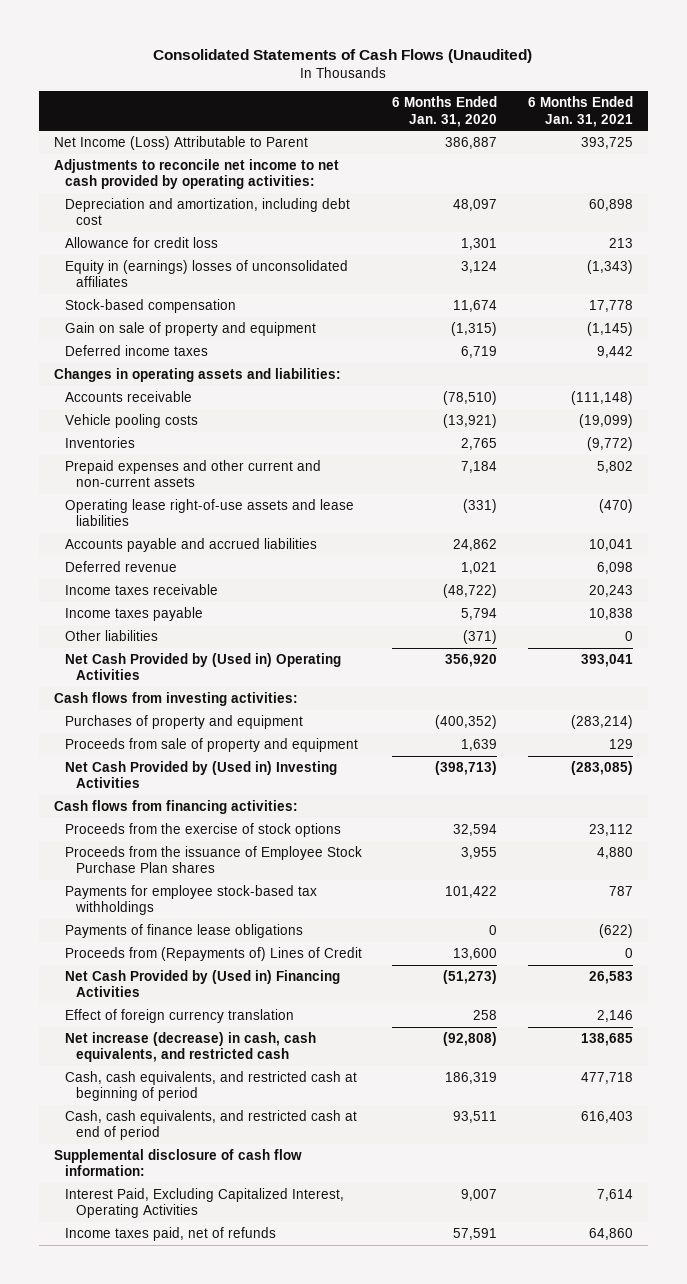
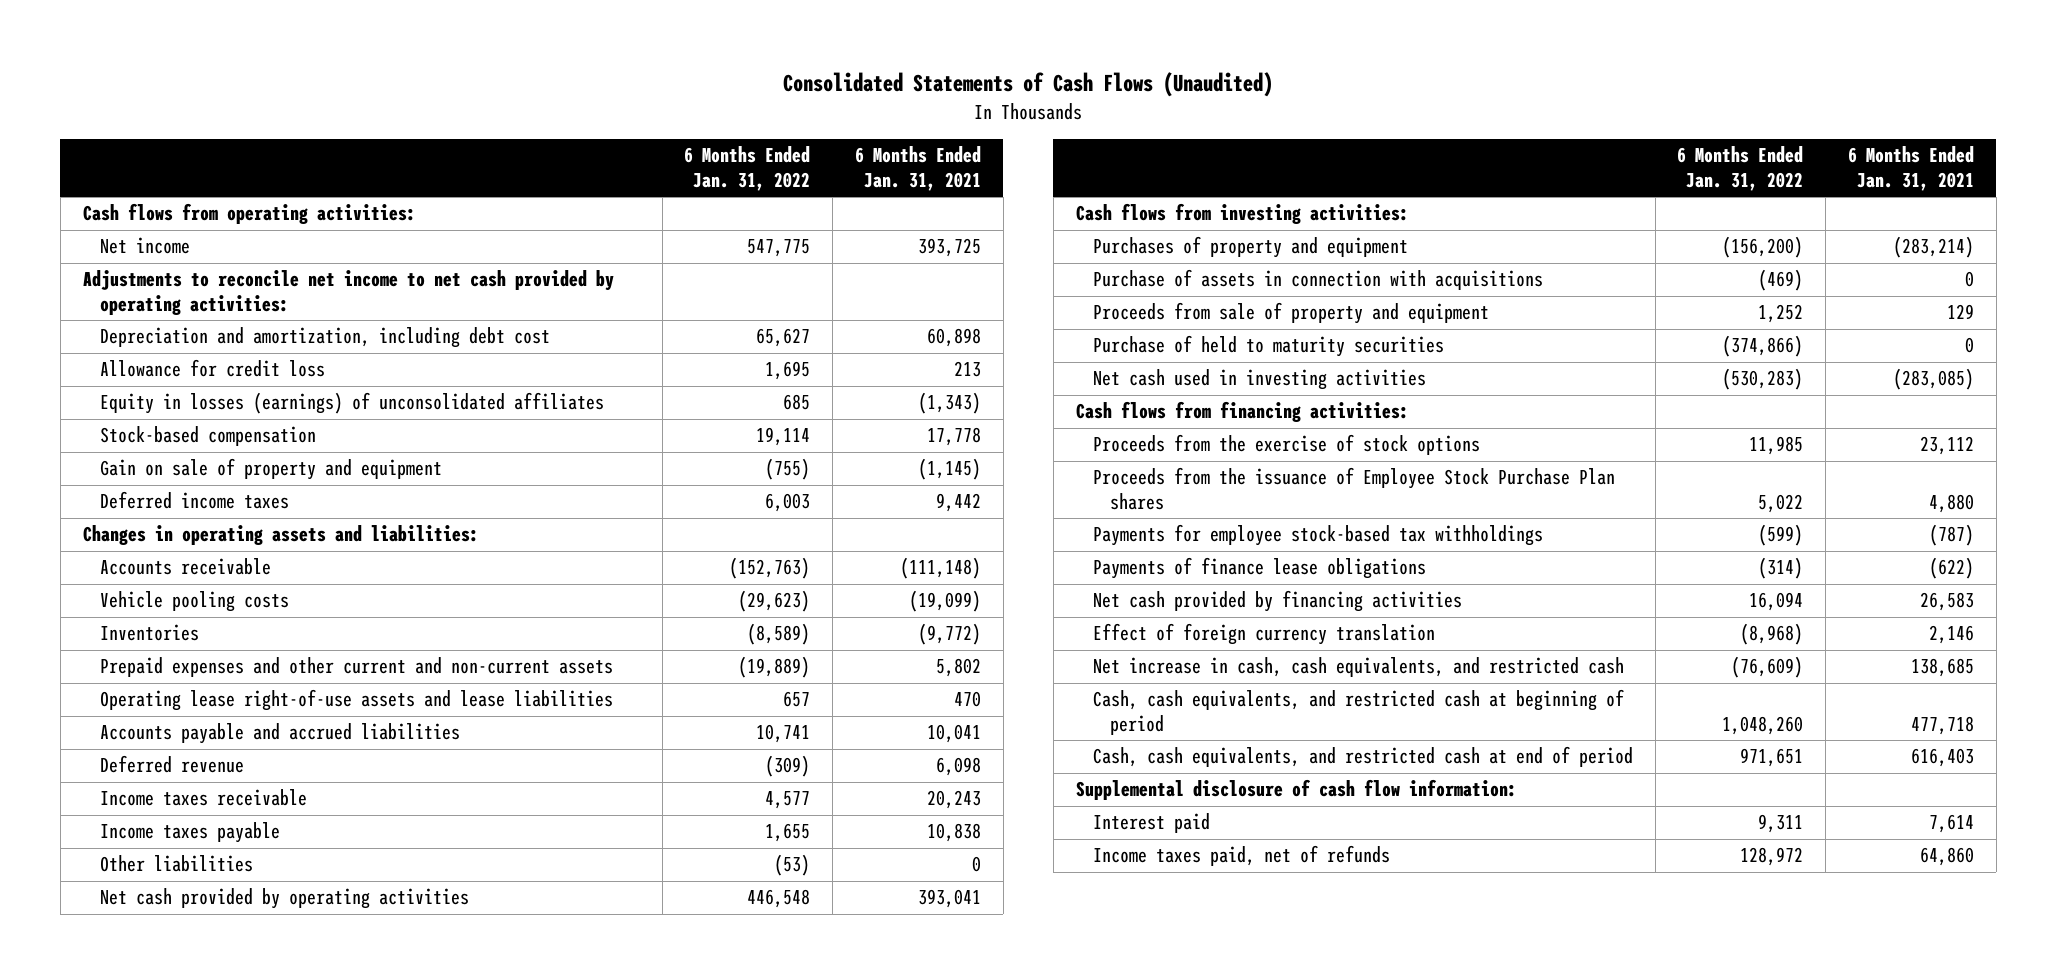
[392,96,498,127] 6 Months Ended Jan. 31, 2020 -> none
none -> [684,145,811,191] 6 Months Ended Jan. 31, 2022
none -> [82,203,416,225] Cash flows from operating activities:
[54,136,309,151] Net Income (Loss) Attributable to Parent -> [99,237,190,255] Net income
[64,260,348,288] Equity in (earnings) losses of unconsolidated affiliates -> [99,392,604,415] Equity in losses (earnings) of unconsolidated affiliates
[598,499,633,514] (470) -> [954,691,982,708] 470
[64,653,341,681] Net Cash Provided by (Used in) Operating Activities -> [99,888,469,910] Net cash provided by operating activities
none -> [1092,269,1543,291] Purchase of assets in connection with acquisitions
none -> [1092,335,1444,358] Purchase of held to maturity securities
[64,761,337,789] Net Cash Provided by (Used in) Investing Activities -> [1092,369,1426,391] Net cash used in investing activities
[608,886,633,897] 787 -> [1929,524,1975,547] (787)
[64,947,362,962] Proceeds from (Repayments of) Lines of Credit -> none
[64,970,340,998] Net Cash Provided by (Used in) Financing Activities -> [1092,590,1462,613] Net cash provided by financing activities
[64,1032,316,1063] Net increase (decrease) in cash, cash equivalents, and restricted cash -> [1092,657,1624,678] Net increase in cash, cash equivalents, and restricted cash
[64,1188,344,1219] Interest Paid, Excluding Capitalized Interest, Operating Activities -> [1092,813,1210,834] Interest paid

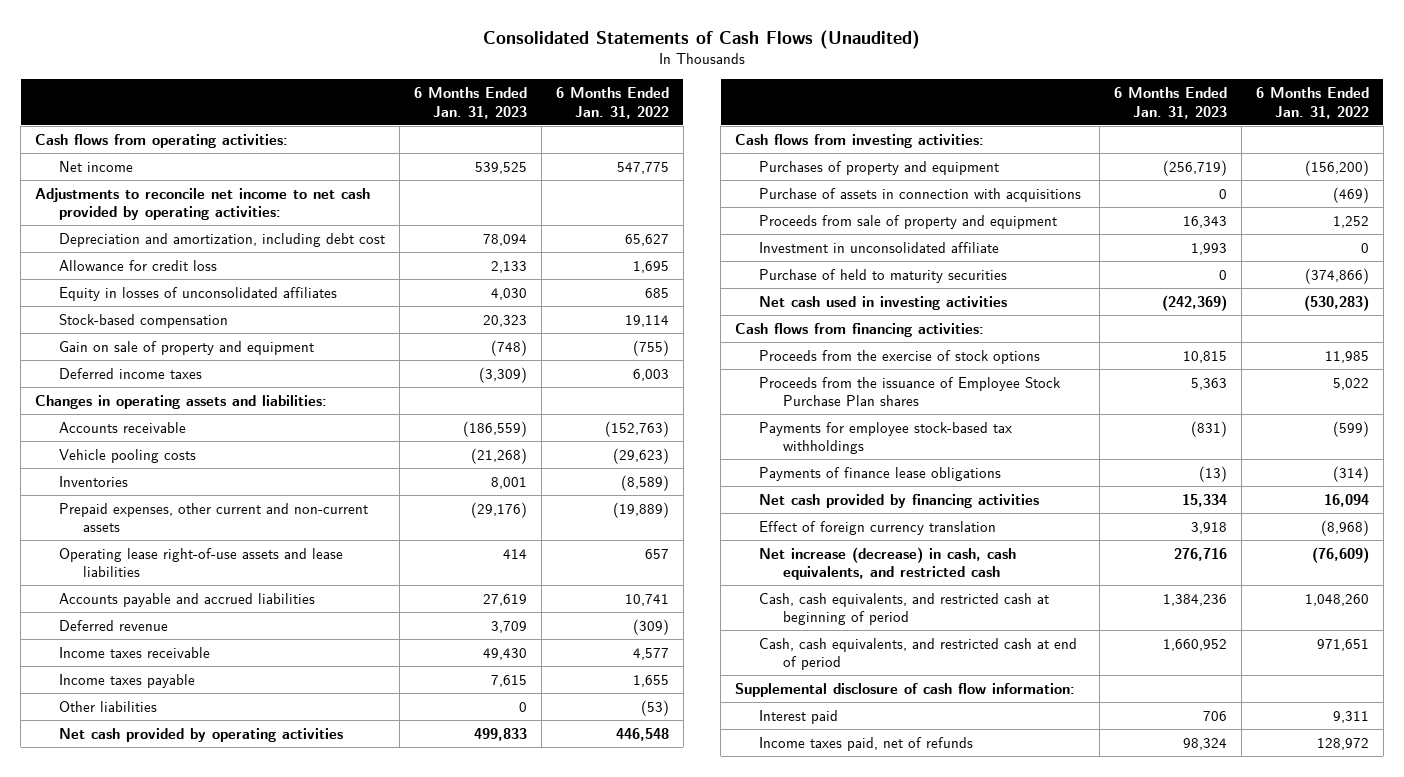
[855,145,982,191] 6 Months Ended Jan. 31, 2021 -> none
none -> [413,86,527,119] 6 Months Ended Jan. 31, 2023
[99,392,604,415] Equity in losses (earnings) of unconsolidated affiliates -> [58,286,337,301] Equity in losses of unconsolidated affiliates
[99,657,613,678] Prepaid expenses and other current and non-current assets -> [58,502,368,533] Prepaid expenses, other current and non-current assets
none -> [758,241,999,253] Investment in unconsolidated affiliate
[1092,657,1624,678] Net increase in cash, cash equivalents, and restricted cash -> [758,546,1016,581] Net increase (decrease) in cash, cash equivalents, and restricted cash

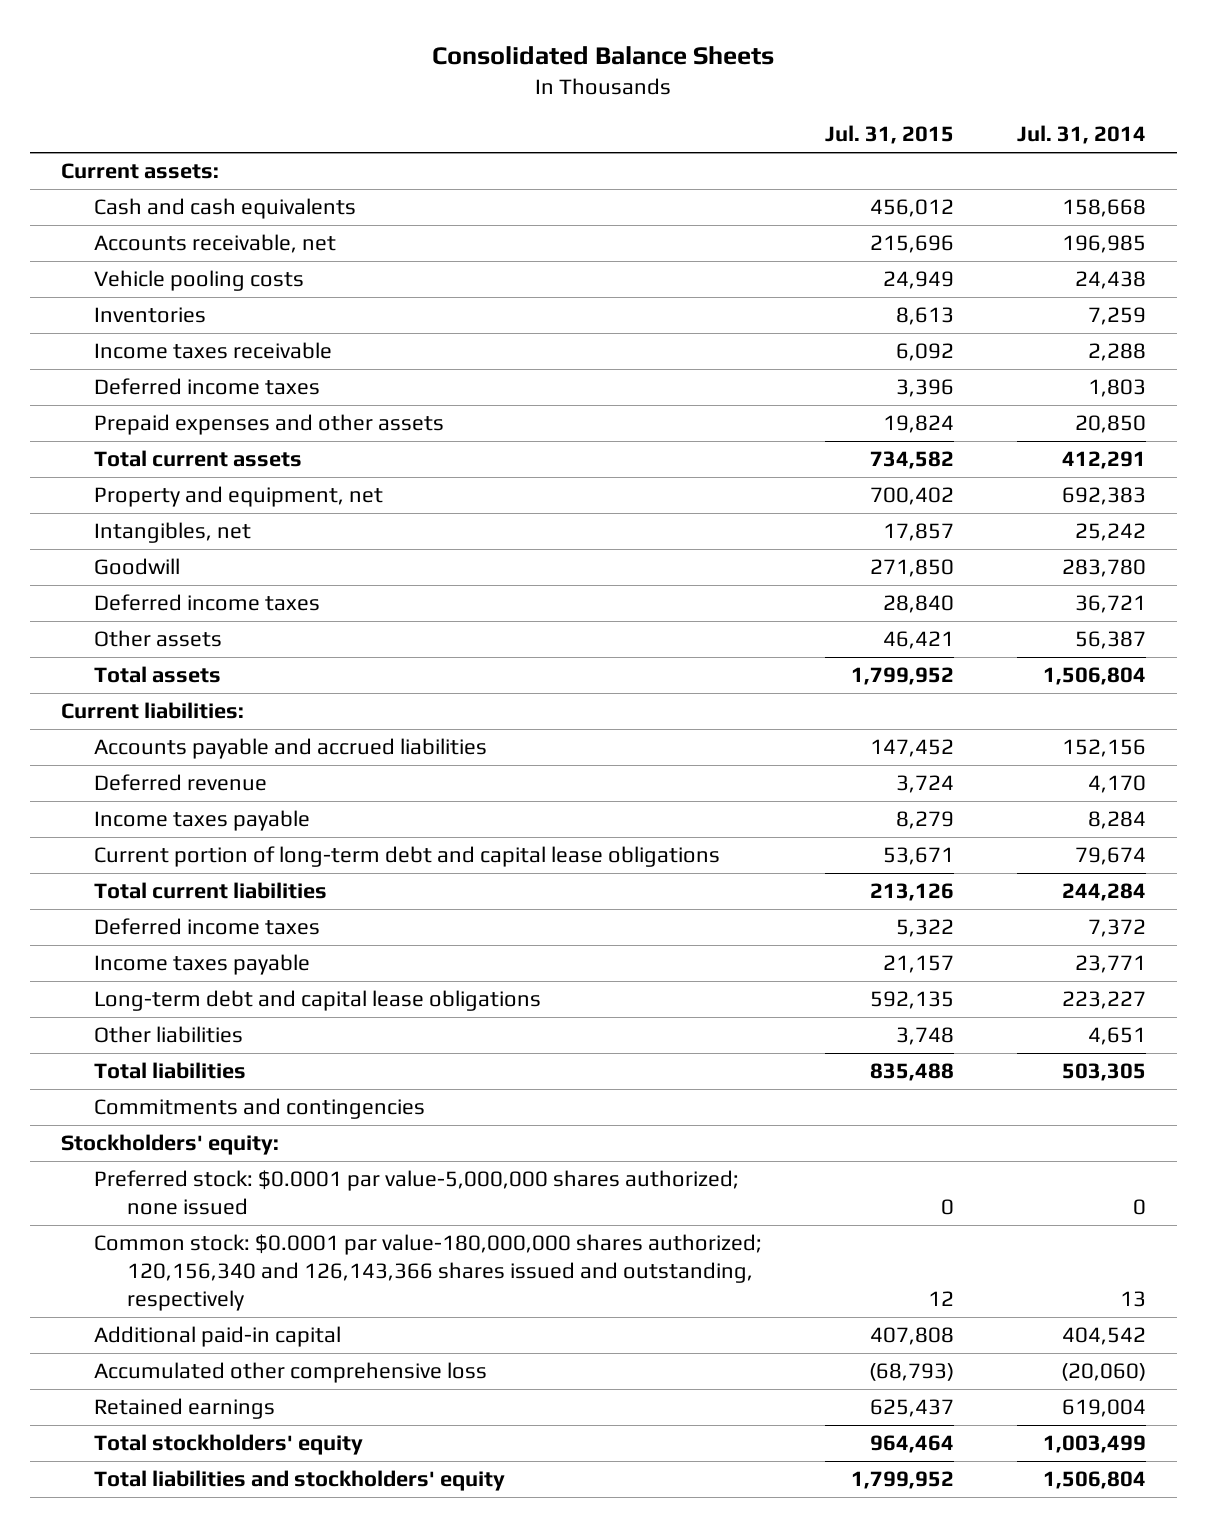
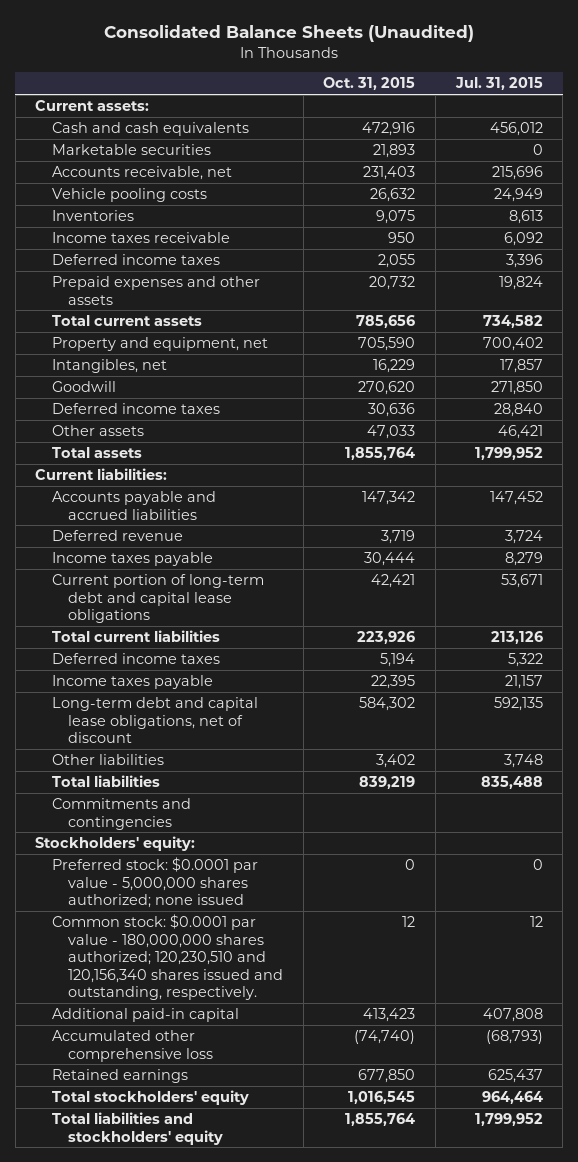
[432,46,775,66] Consolidated Balance Sheets -> [103,24,474,42] Consolidated Balance Sheets (Unaudited)
[1016,125,1146,145] Jul. 31, 2014 -> none
none -> [323,77,416,91] Oct. 31, 2015
none -> [51,144,211,156] Marketable securities
[93,990,541,1012] Long-term debt and capital lease obligations -> [51,697,258,744] Long-term debt and capital lease obligations, net of discount
[93,1170,739,1216] Preferred stock: $0.0001 par value-5,000,000 shares authorized; none issued -> [51,857,258,909] Preferred stock: $0.0001 par value - 5,000,000 shares authorized; none issued
[93,1234,762,1312] Common stock: $0.0001 par value-180,000,000 shares authorized; 120,156,340 and 126,143,366 shares issued and outstanding, respectively -> [51,914,284,1001] Common stock: $0.0001 par value - 180,000,000 shares authorized; 120,230,510 and 120,156,340 shares issued and outstanding, respectively.

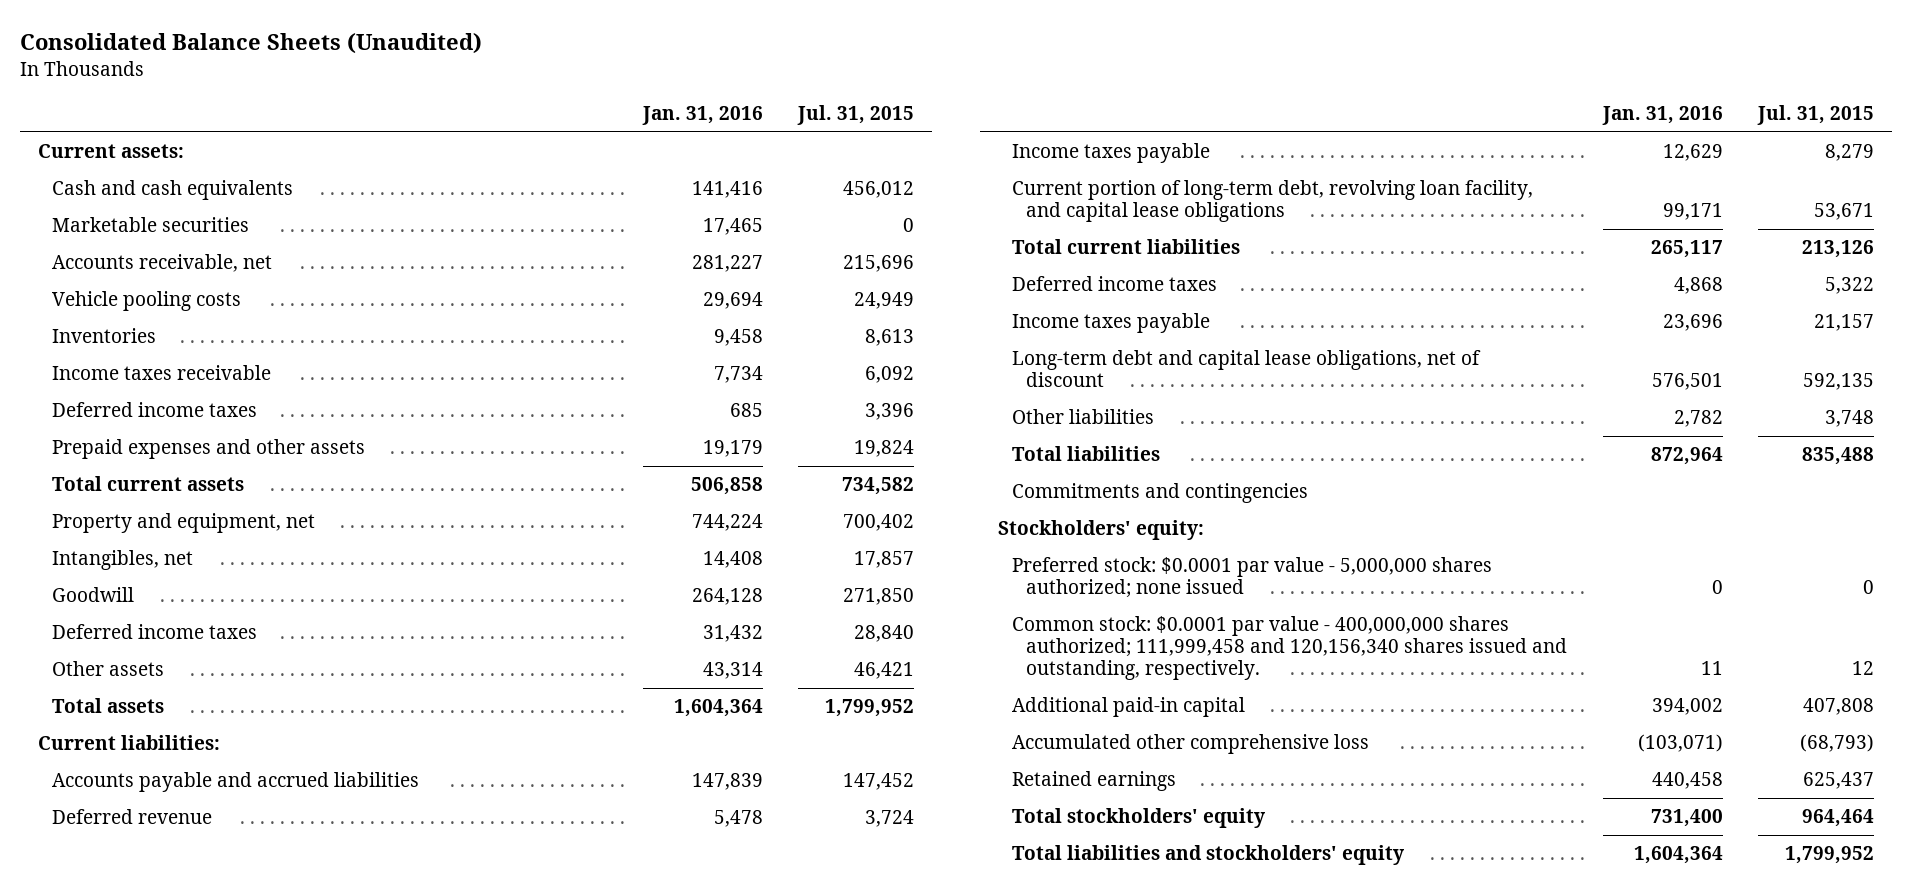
[323,77,416,91] Oct. 31, 2015 -> none
none -> [641,106,763,126] Jan. 31, 2016
[51,574,264,624] Current portion of long-term debt and capital lease obligations -> [1011,180,1533,223] Current portion of long-term debt, revolving loan facility, and capital lease obligations
[51,914,284,1001] Common stock: $0.0001 par value - 180,000,000 shares authorized; 120,230,510 and 120,156,340 shares issued and outstanding, respectively. -> [1011,616,1567,681] Common stock: $0.0001 par value - 400,000,000 shares authorized; 111,999,458 and 120,156,340 shares issued and outstanding, respectively.

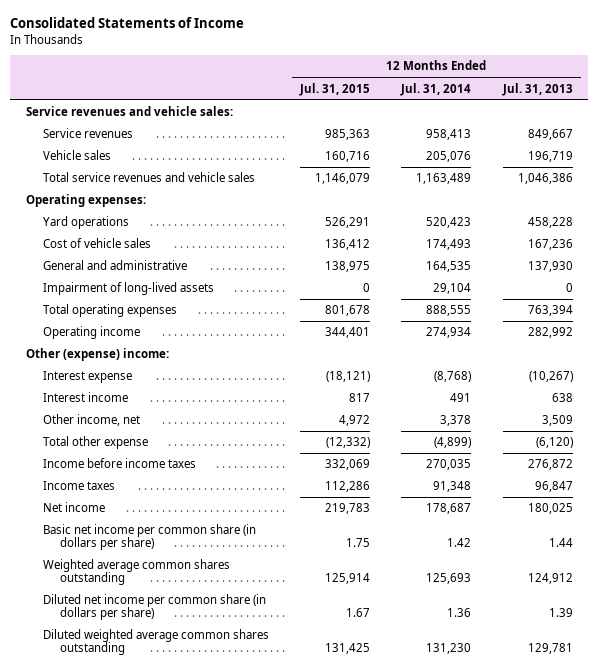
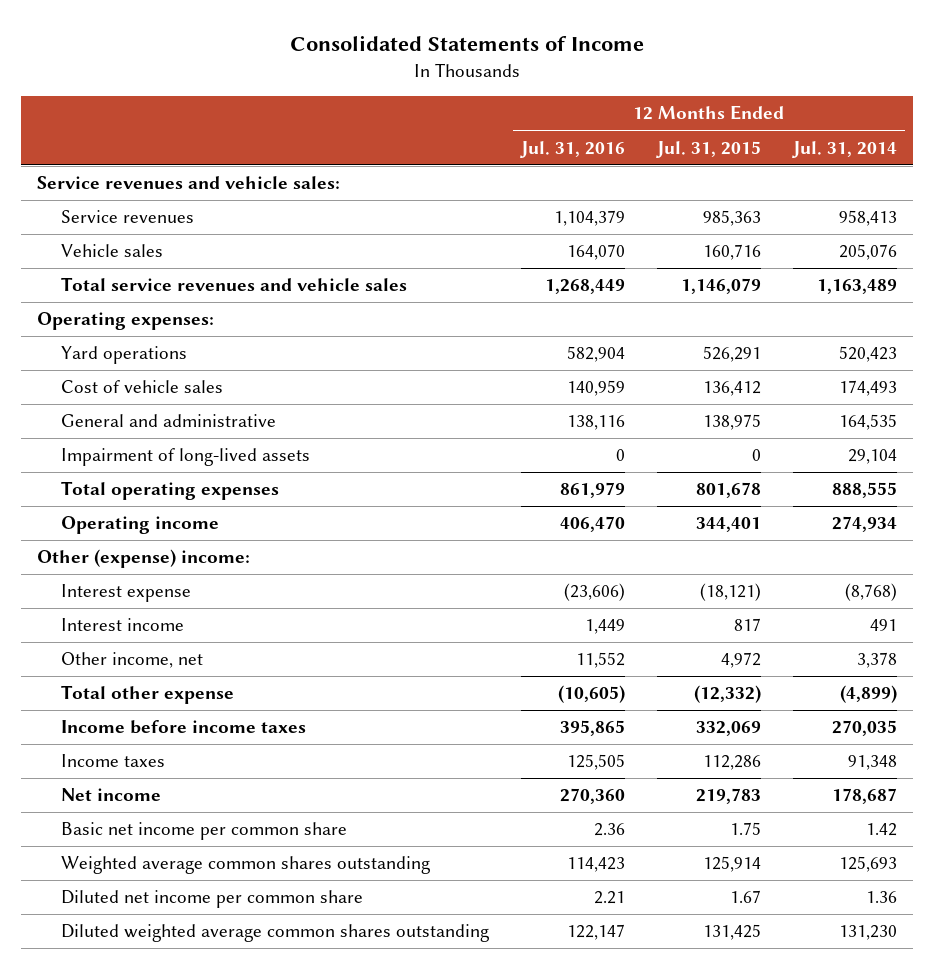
[501,82,573,96] Jul. 31, 2013 -> none
none -> [519,140,625,158] Jul. 31, 2016
[43,524,257,551] Basic net income per common share (in dollars per share) -> [60,822,347,841] Basic net income per common share
[43,594,267,621] Diluted net income per common share (in dollars per share) -> [60,890,363,909] Diluted net income per common share

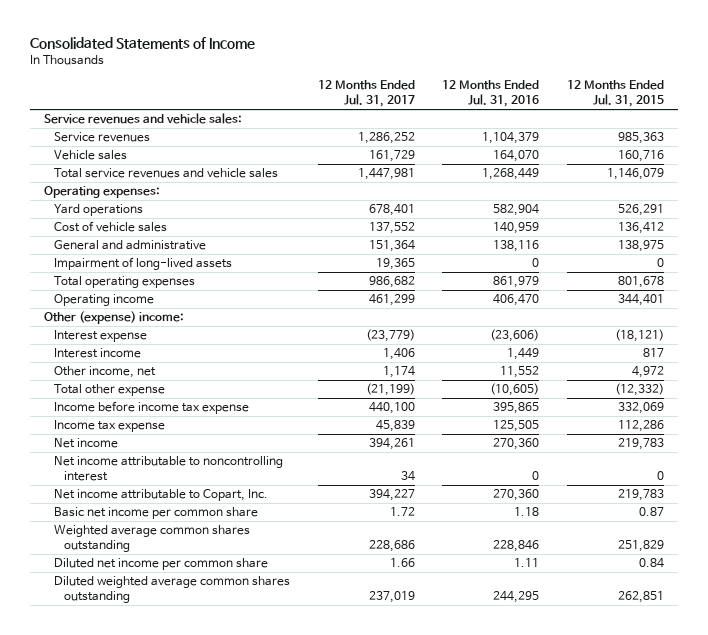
[792,140,898,158] Jul. 31, 2014 -> none
none -> [317,79,415,107] 12 Months Ended Jul. 31, 2017
[60,720,306,735] Income before income taxes -> [54,401,250,415] Income before income tax expense
[60,754,165,768] Income taxes -> [54,420,166,433] Income tax expense
none -> [54,456,284,482] Net income attributable to noncontrolling interest
none -> [54,489,269,502] Net income attributable to Copart, Inc.
[593,823,625,837] 2.36 -> [514,507,540,517] 1.18
[729,822,761,836] 1.75 -> [639,507,665,517] 0.87
[566,857,625,873] 114,423 -> [493,540,540,553] 228,846
[702,856,761,873] 125,914 -> [618,540,665,553] 251,829
[593,891,625,905] 2.21 -> [514,558,540,568] 1.11
[729,890,761,904] 1.67 -> [639,558,665,569] 0.84
[566,924,625,941] 122,147 -> [493,591,540,604] 244,295
[702,924,761,941] 131,425 -> [618,591,665,604] 262,851

